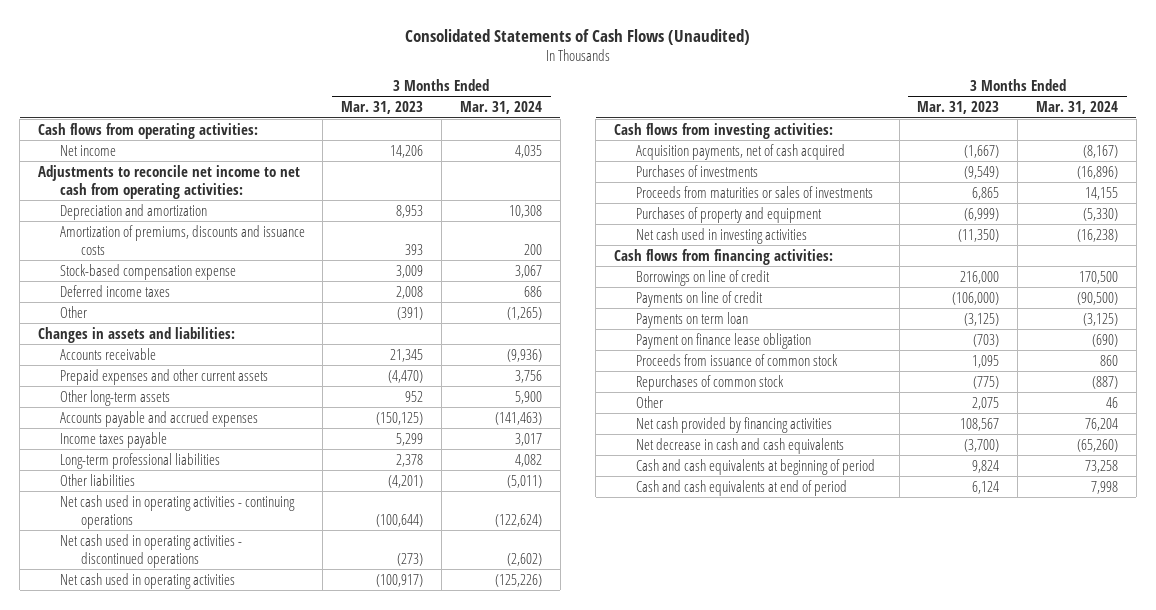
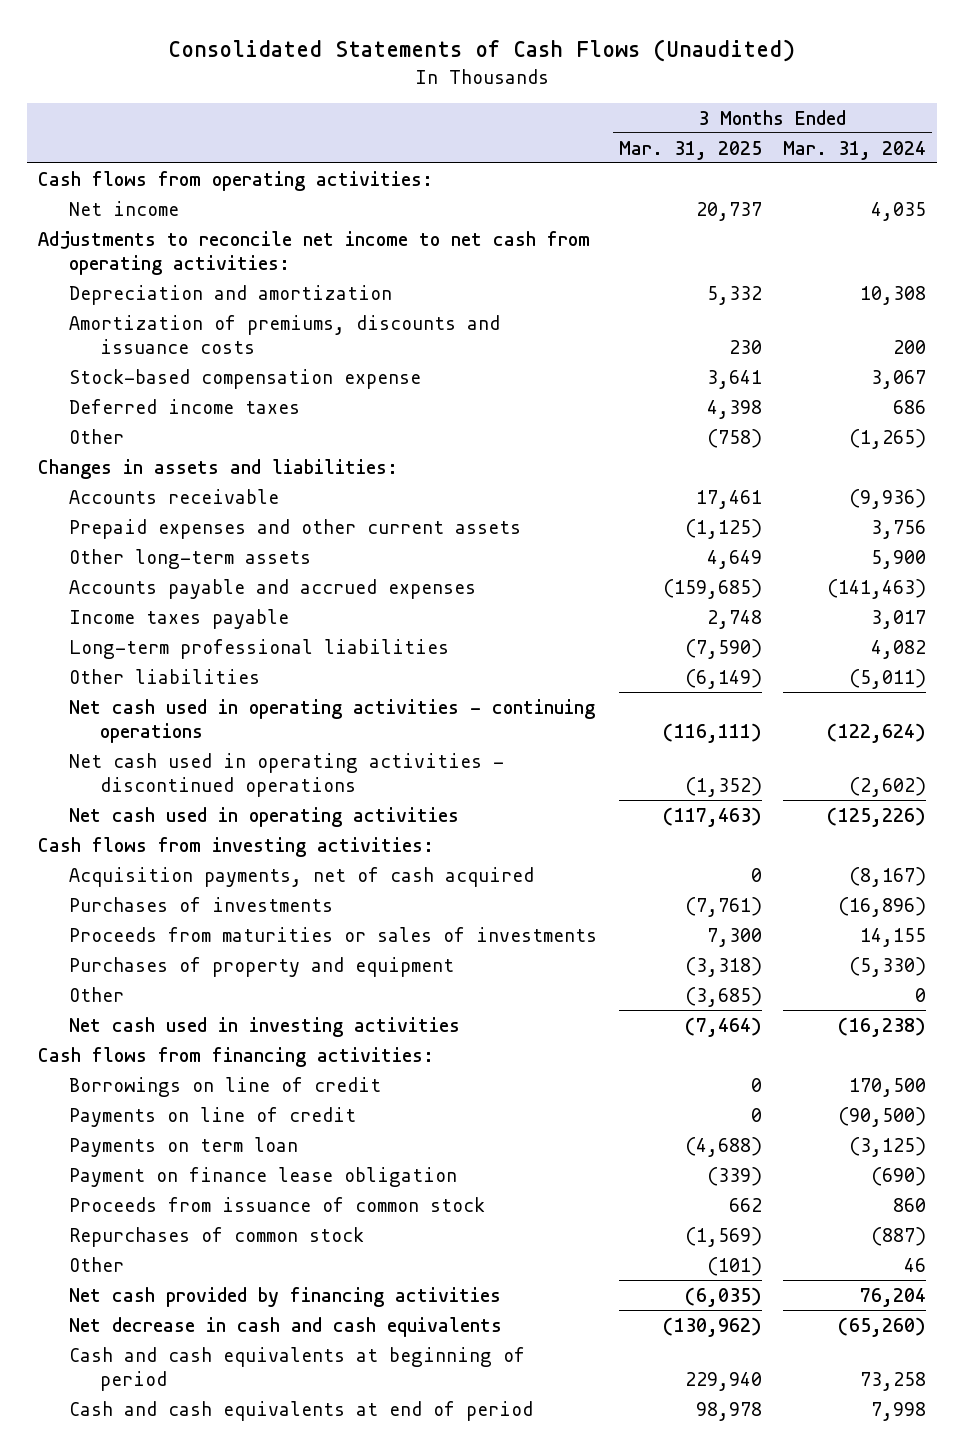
[341,101,424,115] Mar. 31, 2023 -> none
none -> [618,140,762,160] Mar. 31, 2025
none -> [69,986,125,1002] Other

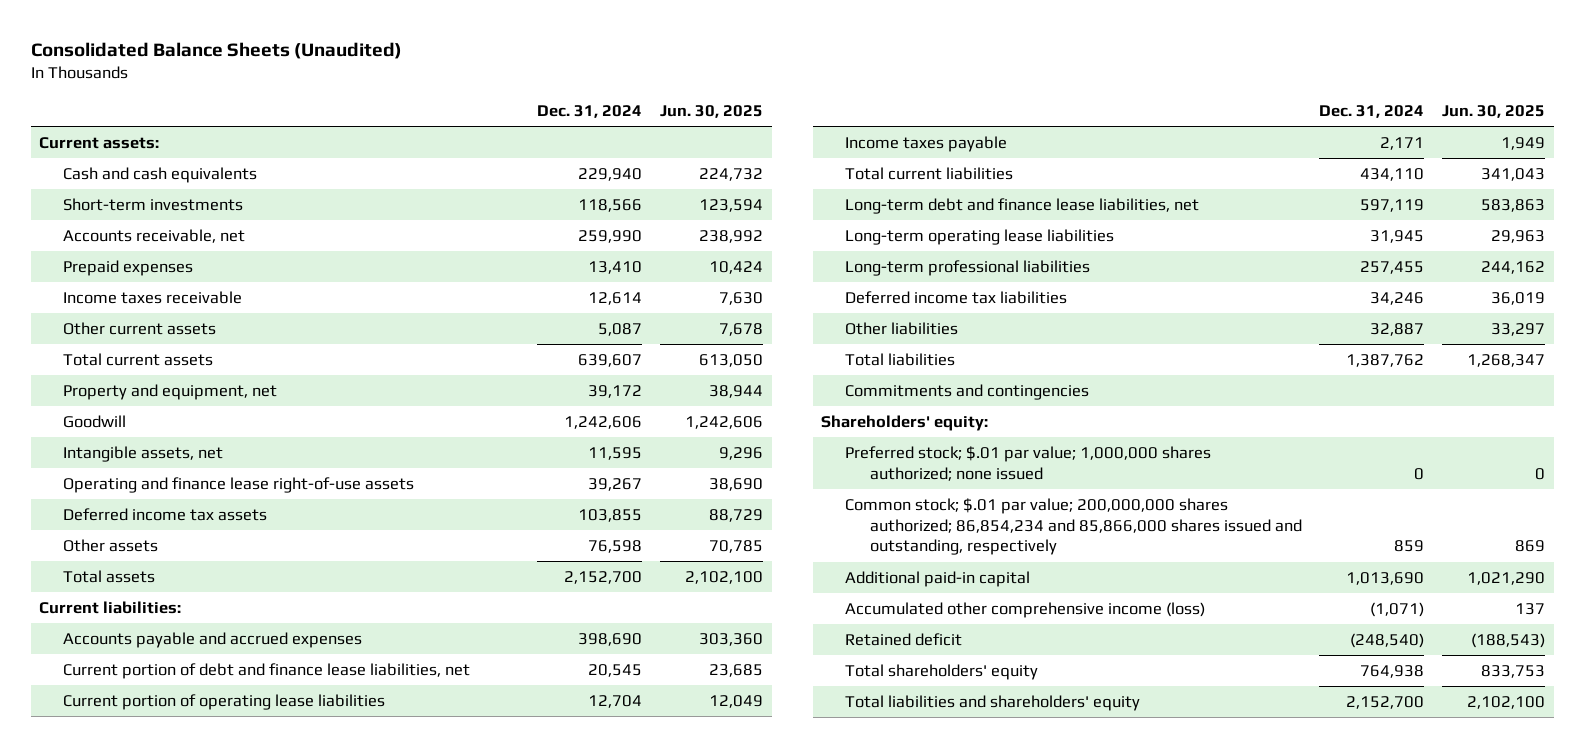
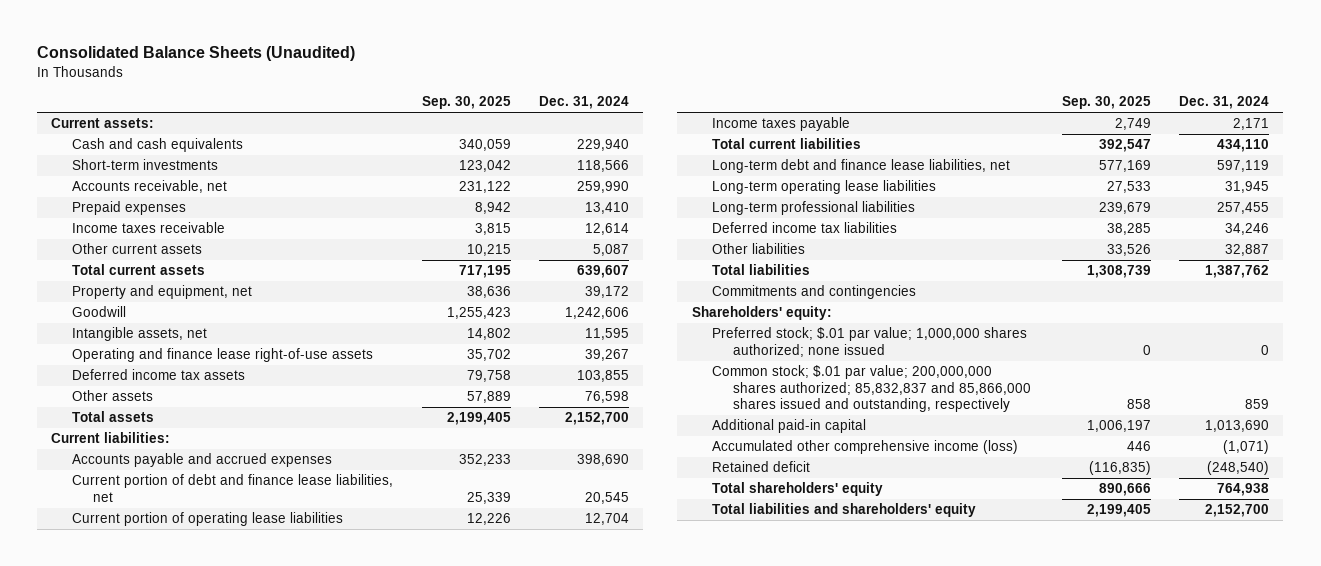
[659,104,763,118] Jun. 30, 2025 -> none
none -> [421,96,511,110] Sep. 30, 2025
[845,498,1302,556] Common stock; $.01 par value; 200,000,000 shares authorized; 86,854,234 and 85,866,000 shares issued and outstanding, respectively -> [712,365,1032,412] Common stock; $.01 par value; 200,000,000 shares authorized; 85,832,837 and 85,866,000 shares issued and outstanding, respectively

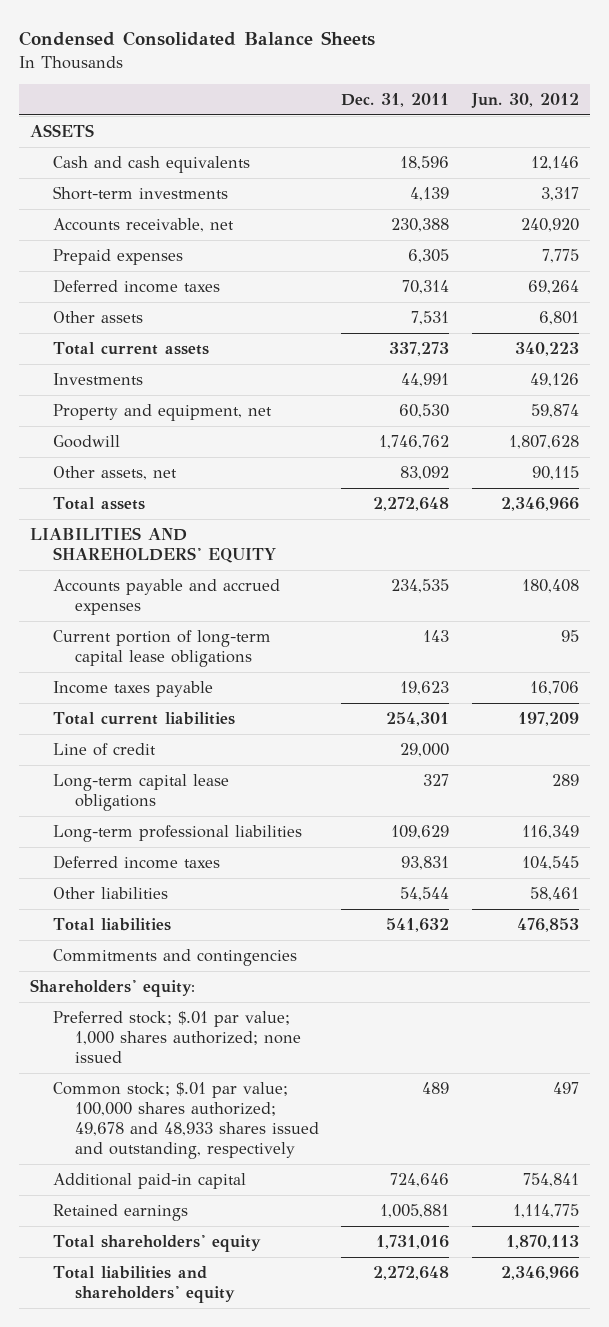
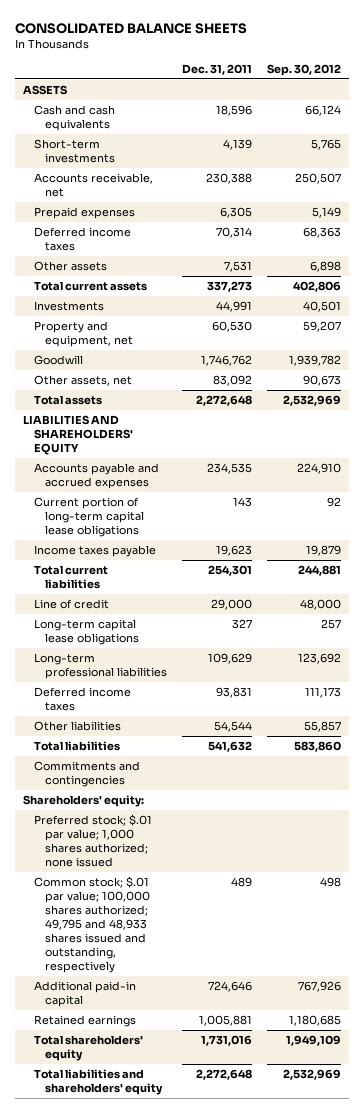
[19,31,376,47] Condensed Consolidated Balance Sheets -> [15,22,248,34] CONSOLIDATED BALANCE SHEETS
[470,93,579,109] Jun. 30, 2012 -> none
none -> [267,63,342,76] Sep. 30, 2012
[52,1082,319,1160] Common stock; $.01 par value; 100,000 shares authorized; 49,678 and 48,933 shares issued and outstanding, respectively -> [33,876,150,973] Common stock; $.01 par value; 100,000 shares authorized; 49,795 and 48,933 shares issued and outstanding, respectively

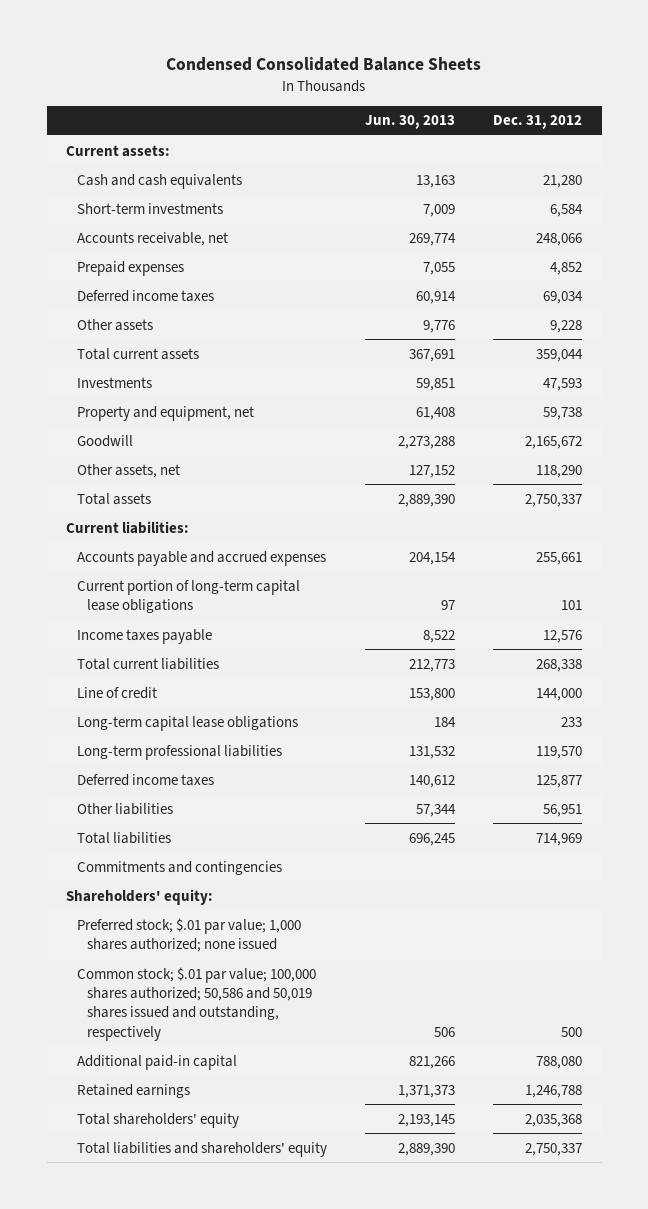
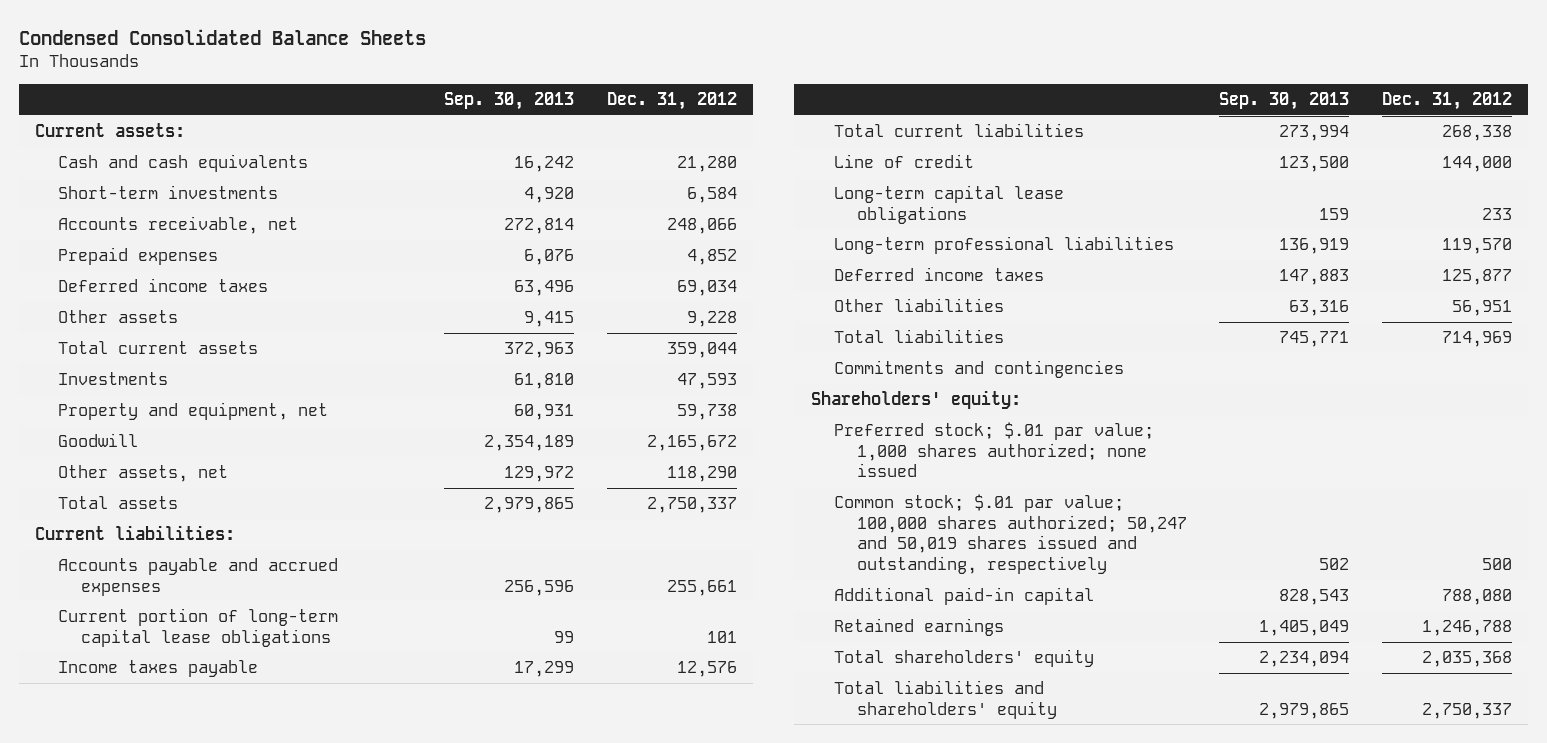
[365,115,456,130] Jun. 30, 2013 -> none
none -> [443,91,574,110] Sep. 30, 2013
[76,966,316,1041] Common stock; $.01 par value; 100,000 shares authorized; 50,586 and 50,019 shares issued and outstanding, respectively -> [833,494,1187,574] Common stock; $.01 par value; 100,000 shares authorized; 50,247 and 50,019 shares issued and outstanding, respectively

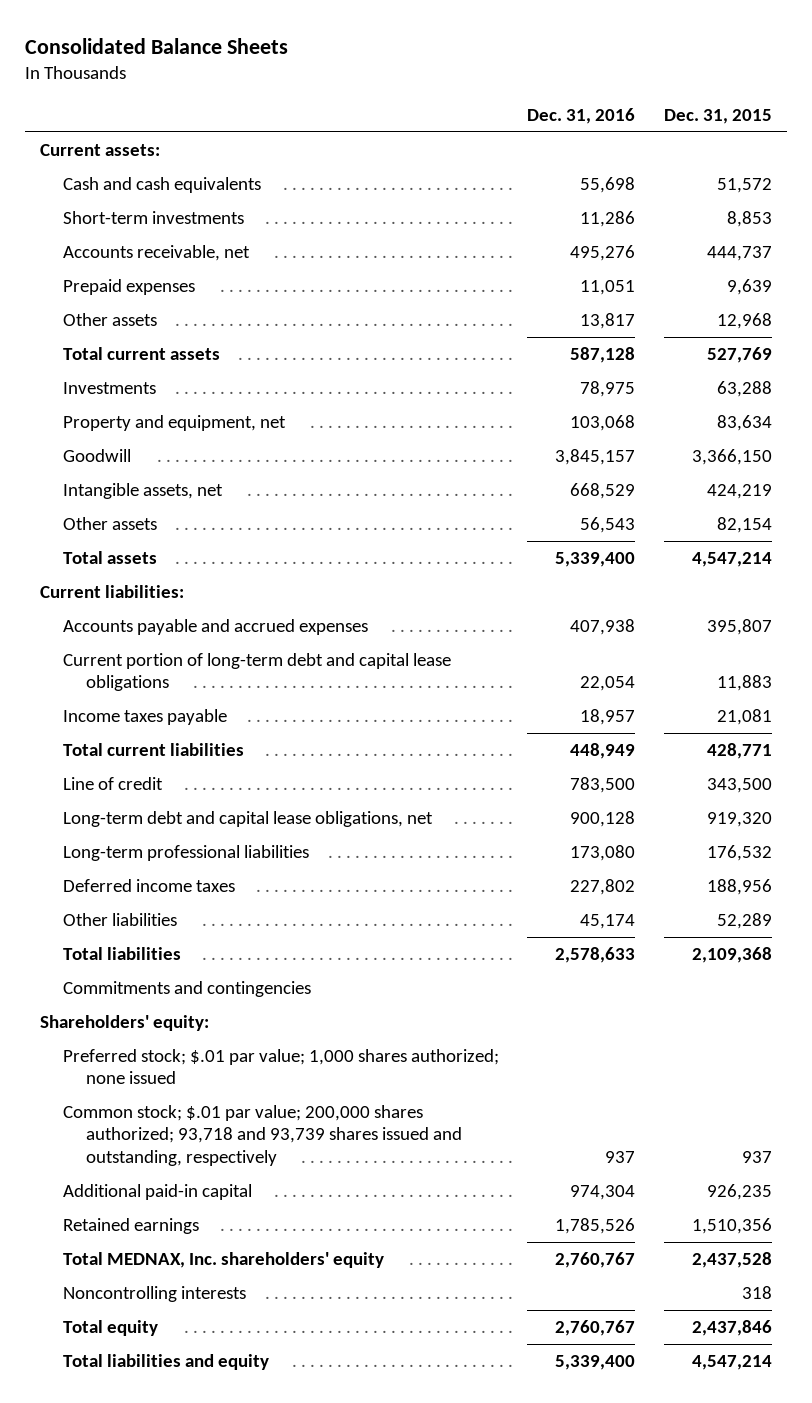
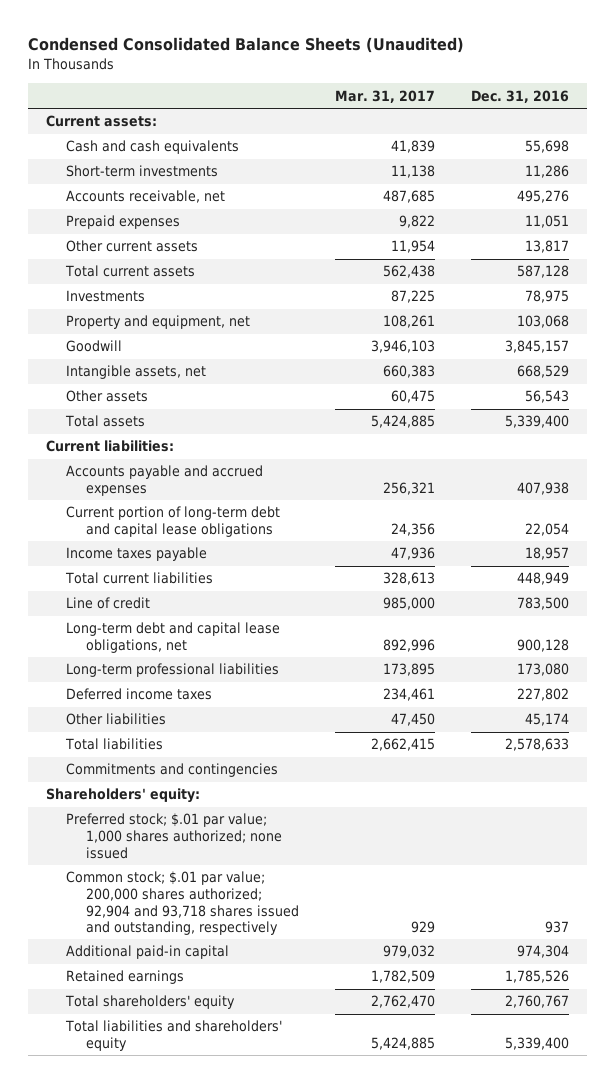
[25,38,289,55] Consolidated Balance Sheets -> [28,37,465,54] Condensed Consolidated Balance Sheets (Unaudited)
[664,109,773,125] Dec. 31, 2015 -> none
none -> [334,89,435,103] Mar. 31, 2017
[62,312,157,326] Other assets -> [65,240,198,253] Other current assets
[62,1104,462,1166] Common stock; $.01 par value; 200,000 shares authorized; 93,718 and 93,739 shares issued and outstanding, respectively -> [65,871,299,936] Common stock; $.01 par value; 200,000 shares authorized; 92,904 and 93,718 shares issued and outstanding, respectively
[62,1285,246,1302] Noncontrolling interests -> none
[62,1319,158,1336] Total equity -> none
[62,1251,384,1268] Total MEDNAX, Inc. shareholders' equity -> [64,995,235,1010] Total shareholders' equity
[62,1353,269,1370] Total liabilities and equity -> [64,1020,282,1052] Total liabilities and shareholders' equity

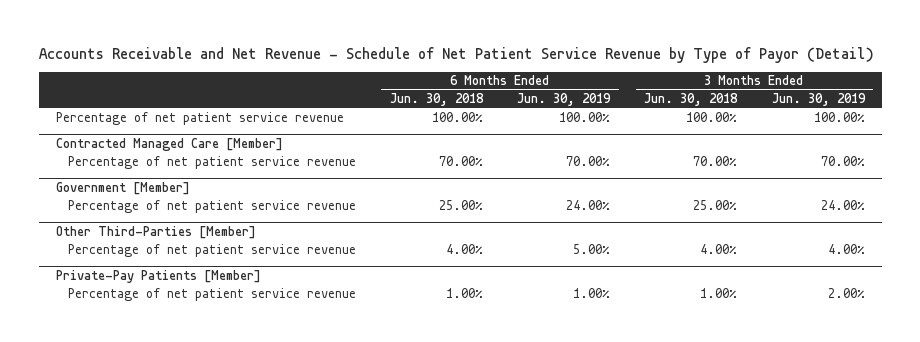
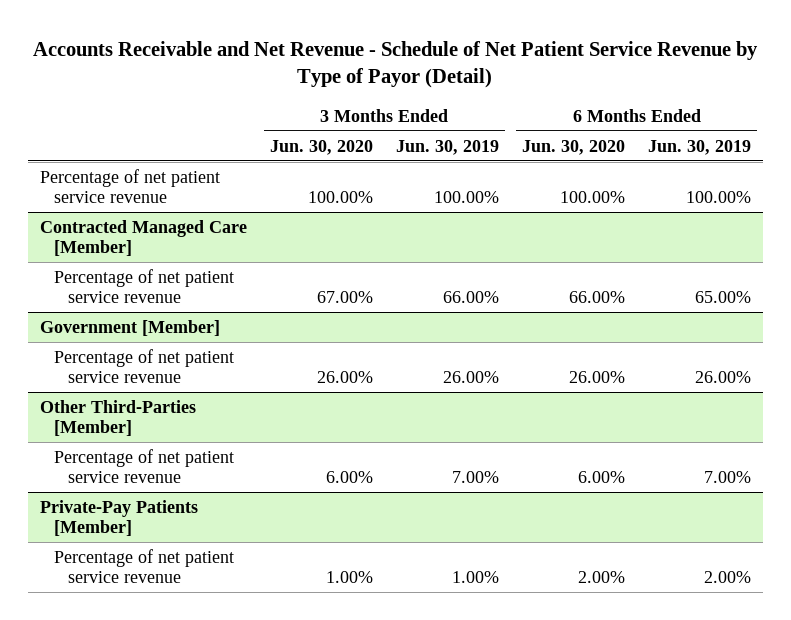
[389,93,484,107] Jun. 30, 2018 -> none
[644,93,739,107] Jun. 30, 2018 -> none
none -> [269,139,373,155] Jun. 30, 2020
none -> [521,139,625,155] Jun. 30, 2020
[566,156,611,167] 70.00% -> [695,291,752,304] 65.00%
[820,156,865,167] 70.00% -> [442,291,499,304] 66.00%
[566,200,611,211] 24.00% -> [695,371,752,384] 26.00%
[820,200,865,211] 24.00% -> [442,371,499,384] 26.00%
[573,244,611,255] 5.00% -> [704,471,752,484] 7.00%
[827,244,865,255] 4.00% -> [451,471,499,484] 7.00%
[573,288,611,299] 1.00% -> [704,571,752,584] 2.00%
[827,288,865,299] 2.00% -> [451,571,499,584] 1.00%

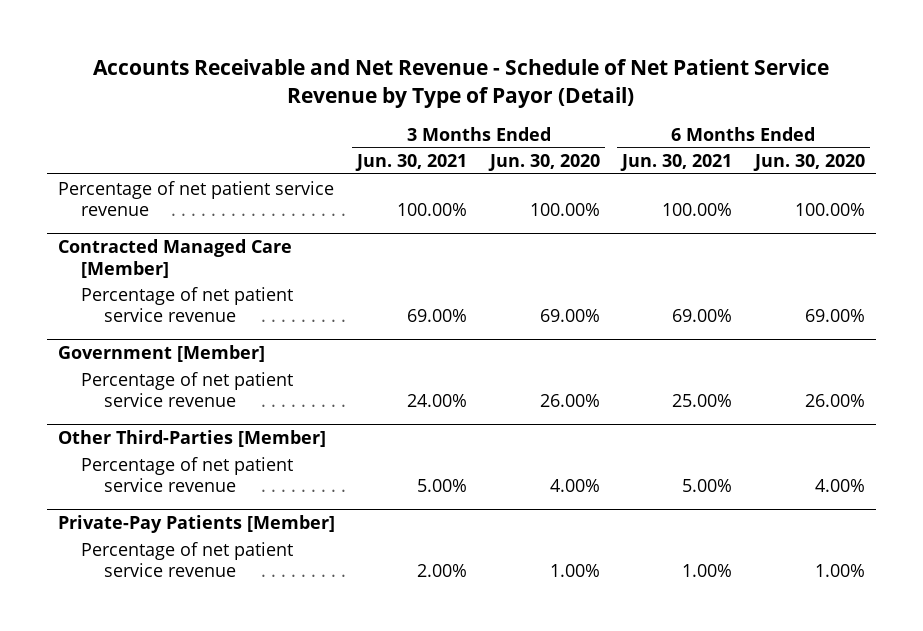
[395,139,499,155] Jun. 30, 2019 -> none
[648,139,752,155] Jun. 30, 2019 -> none
none -> [355,153,468,171] Jun. 30, 2021
none -> [620,153,733,171] Jun. 30, 2021
[316,291,373,304] 67.00% -> [539,308,600,322] 69.00%
[568,291,625,304] 66.00% -> [804,308,865,322] 69.00%
[325,471,373,484] 6.00% -> [549,478,600,492] 4.00%
[577,471,625,484] 6.00% -> [814,478,865,492] 4.00%
[577,571,625,584] 2.00% -> [814,563,865,577] 1.00%

